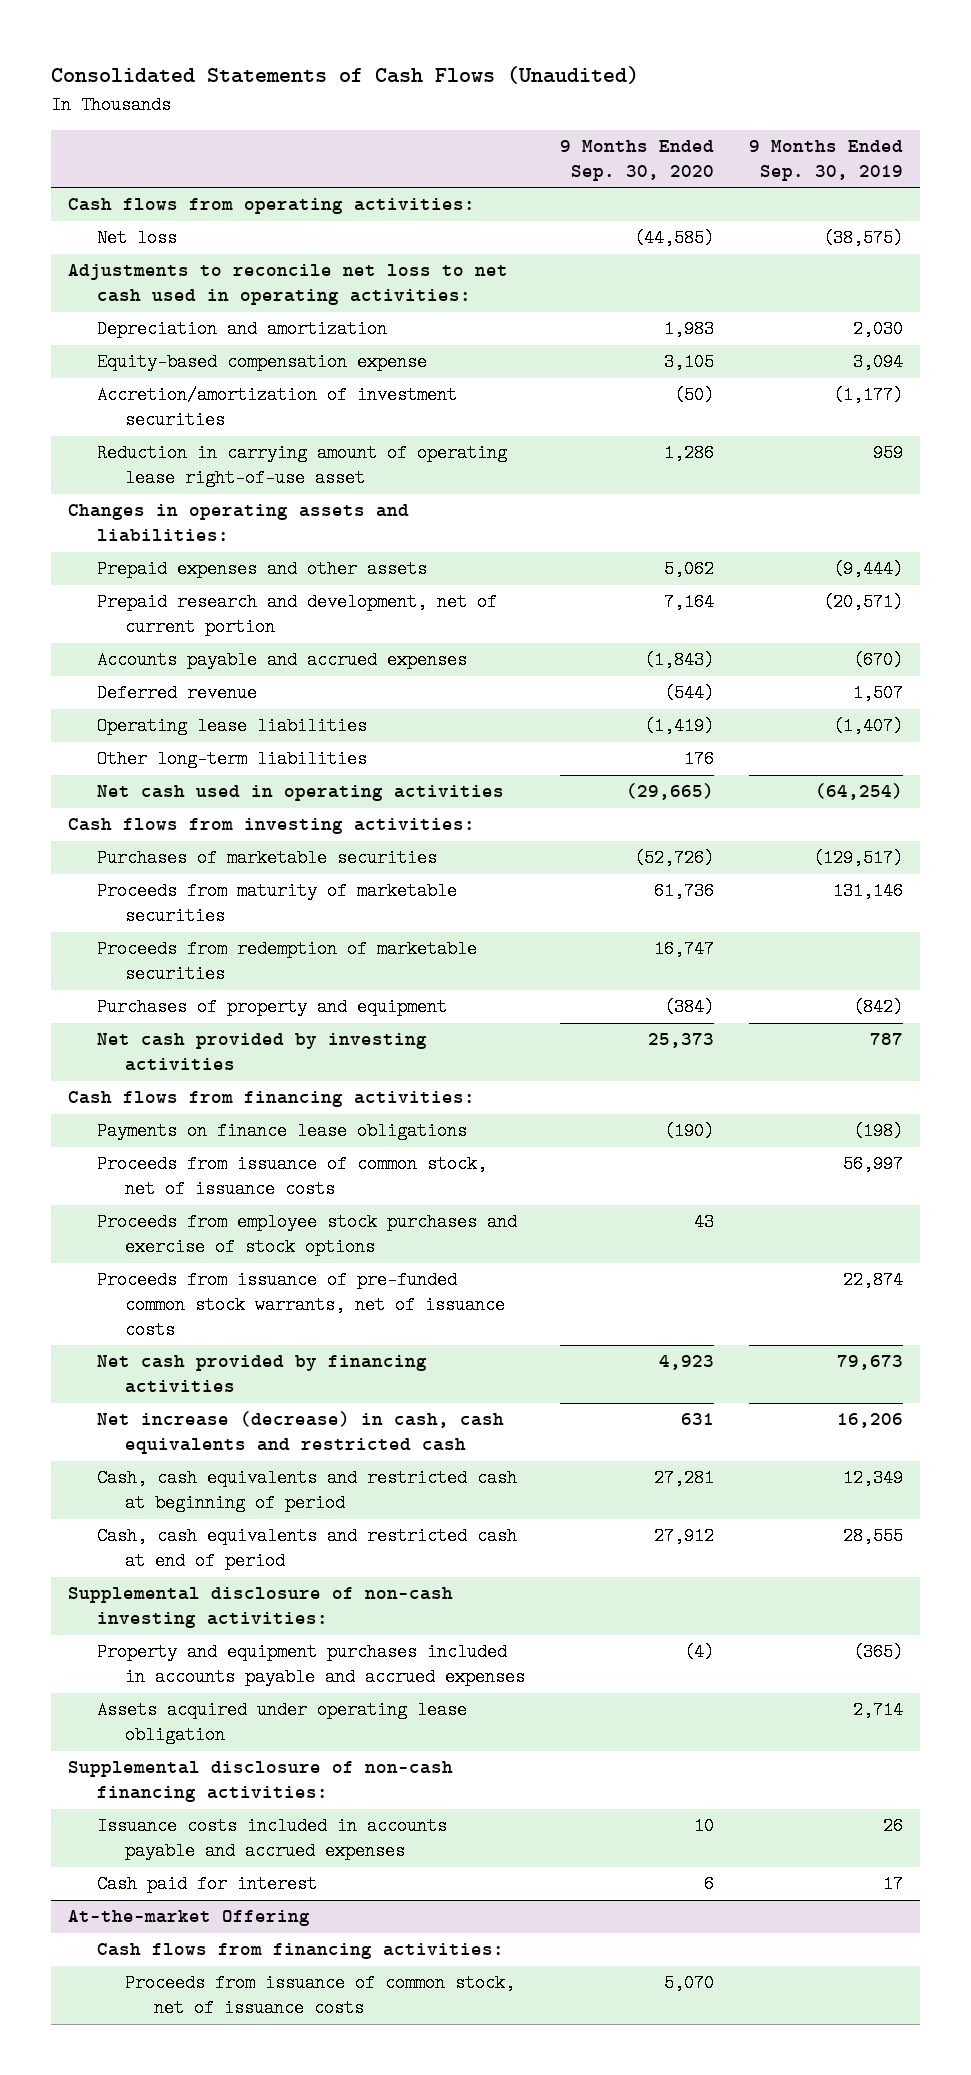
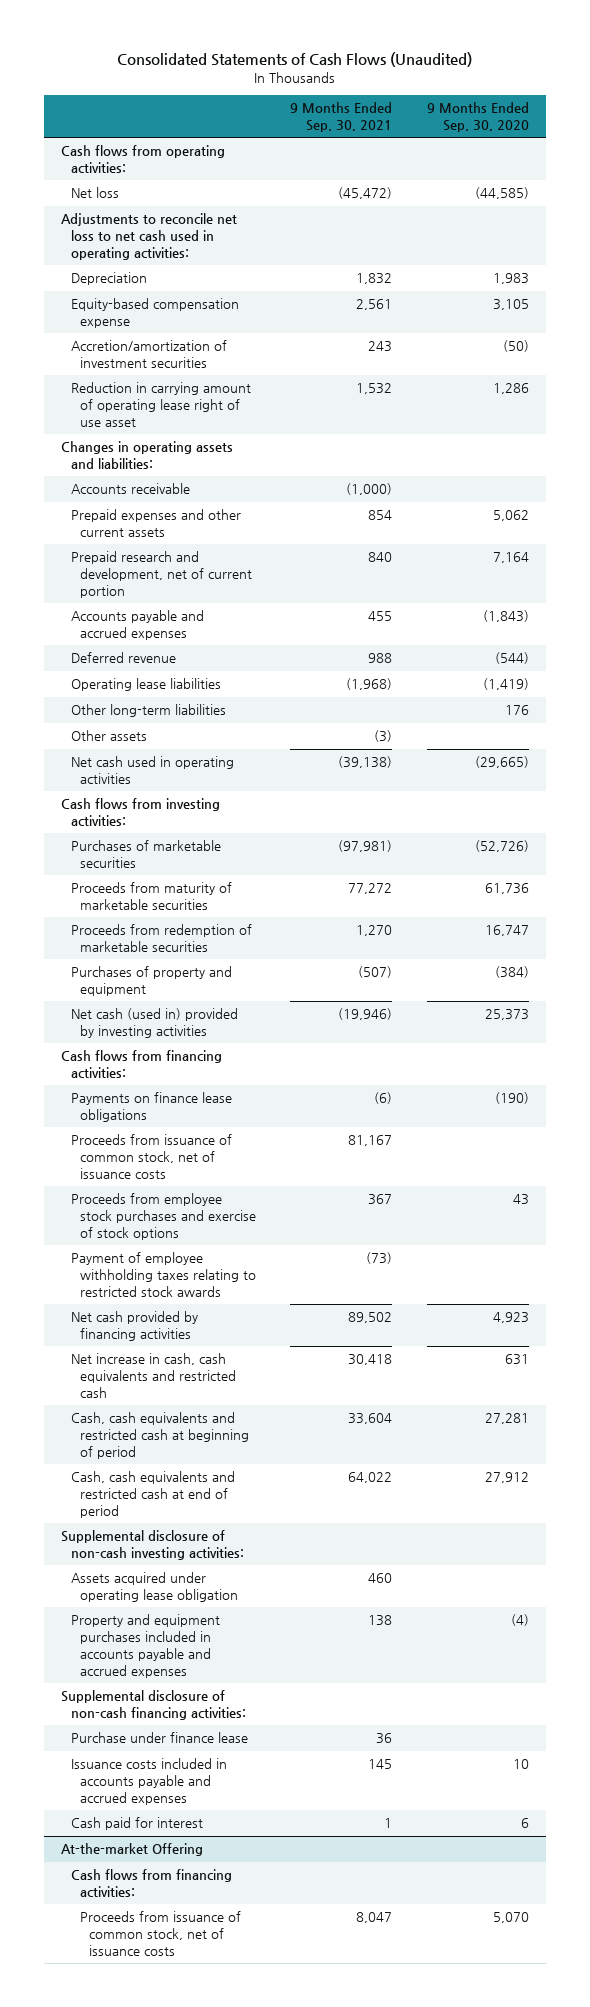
[748,140,903,182] 9 Months Ended Sep. 30, 2019 -> none
none -> [290,102,393,133] 9 Months Ended Sep. 30, 2021
[96,320,387,339] Depreciation and amortization -> [70,272,147,286] Depreciation
[96,444,507,488] Reduction in carrying amount of operating lease right-of-use asset -> [70,382,251,427] Reduction in carrying amount of operating lease right of use asset
none -> [70,483,190,495] Accounts receivable
[96,560,427,579] Prepaid expenses and other assets -> [70,509,241,538] Prepaid expenses and other current assets
none -> [70,730,147,742] Other assets
[96,1033,427,1072] Net cash provided by investing activities -> [70,1008,238,1039] Net cash (used in) provided by investing activities
[96,1271,506,1340] Proceeds from issuance of pre-funded common stock warrants, net of issuance costs -> none
none -> [70,1252,256,1297] Payment of employee withholding taxes relating to restricted stock awards
[96,1411,504,1455] Net increase (decrease) in cash, cash equivalents and restricted cash -> [70,1353,236,1398] Net increase in cash, cash equivalents and restricted cash
[96,1643,526,1687] Property and equipment purchases included in accounts payable and accrued expenses -> [70,1614,220,1678] Property and equipment purchases included in accounts payable and accrued expenses
none -> [70,1732,248,1744] Purchase under finance lease

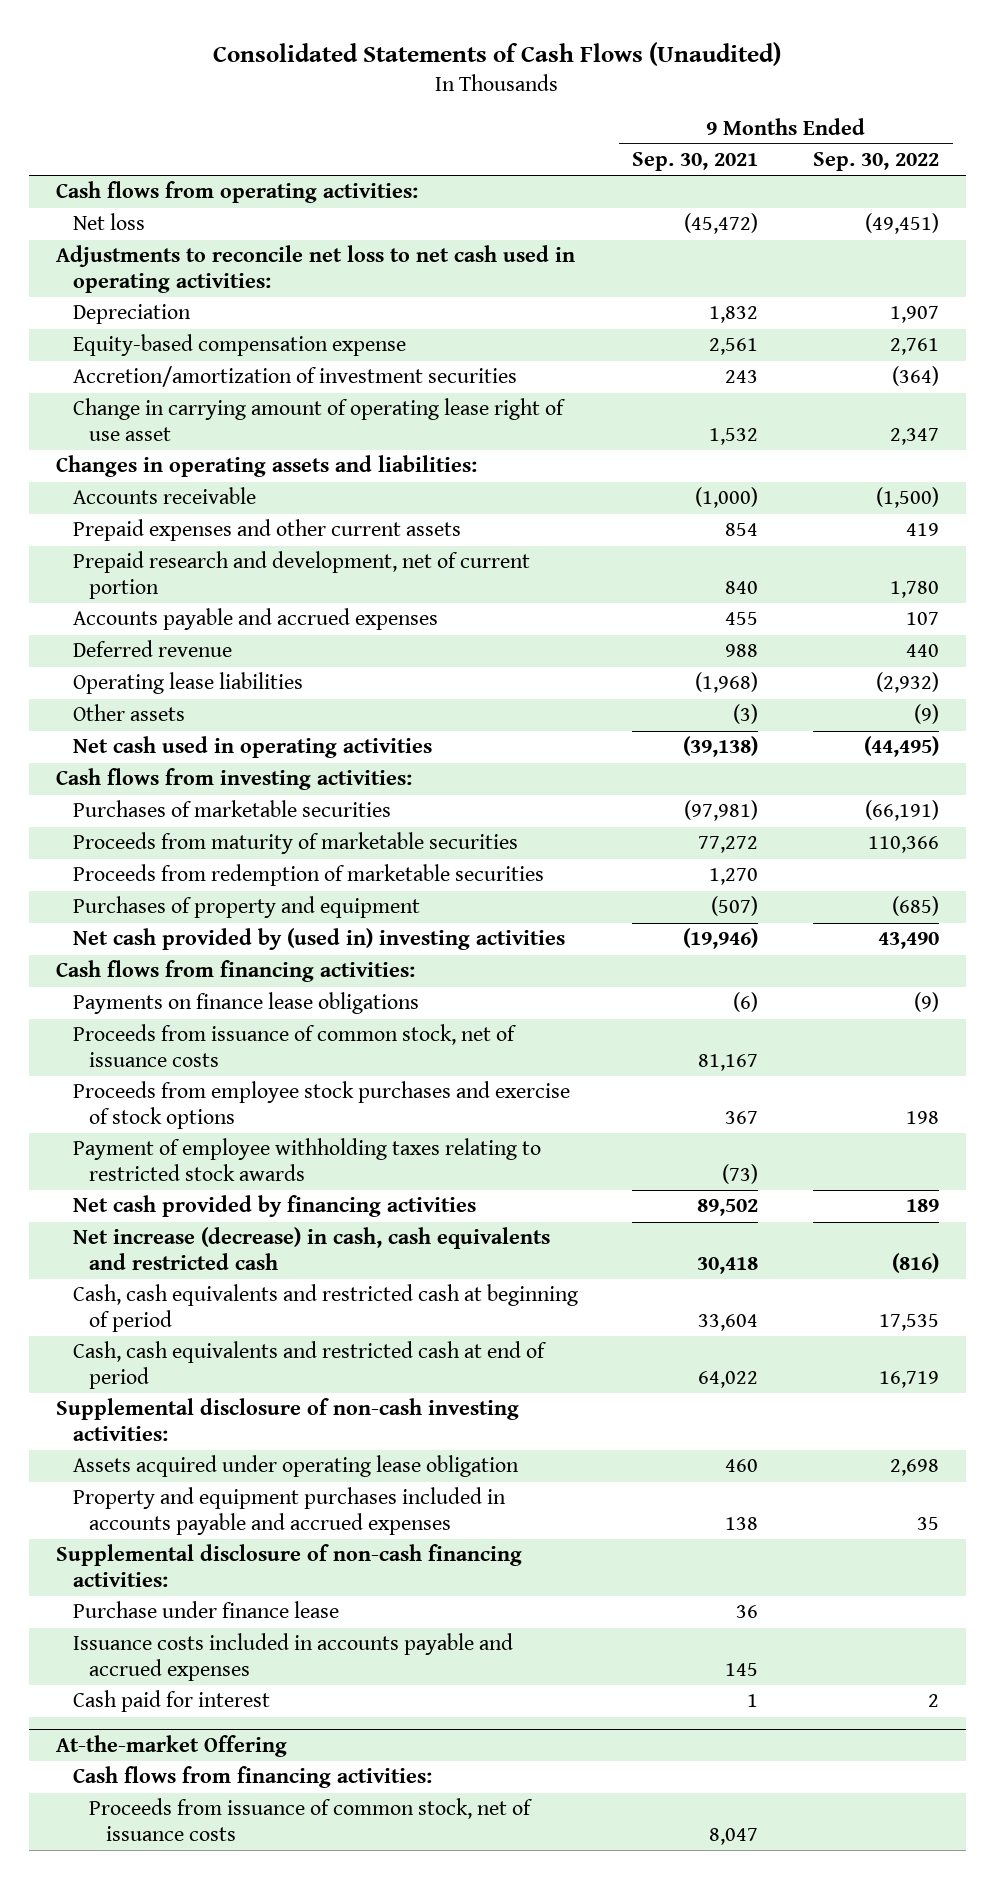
[426,102,529,133] 9 Months Ended Sep. 30, 2020 -> none
none -> [812,152,939,172] Sep. 30, 2022
[70,382,251,427] Reduction in carrying amount of operating lease right of use asset -> [72,398,566,441] Change in carrying amount of operating lease right of use asset
[70,704,226,718] Other long-term liabilities -> none
[70,1008,238,1039] Net cash (used in) provided by investing activities -> [72,928,565,951] Net cash provided by (used in) investing activities
[70,1353,236,1398] Net increase in cash, cash equivalents and restricted cash -> [72,1227,550,1270] Net increase (decrease) in cash, cash equivalents and restricted cash

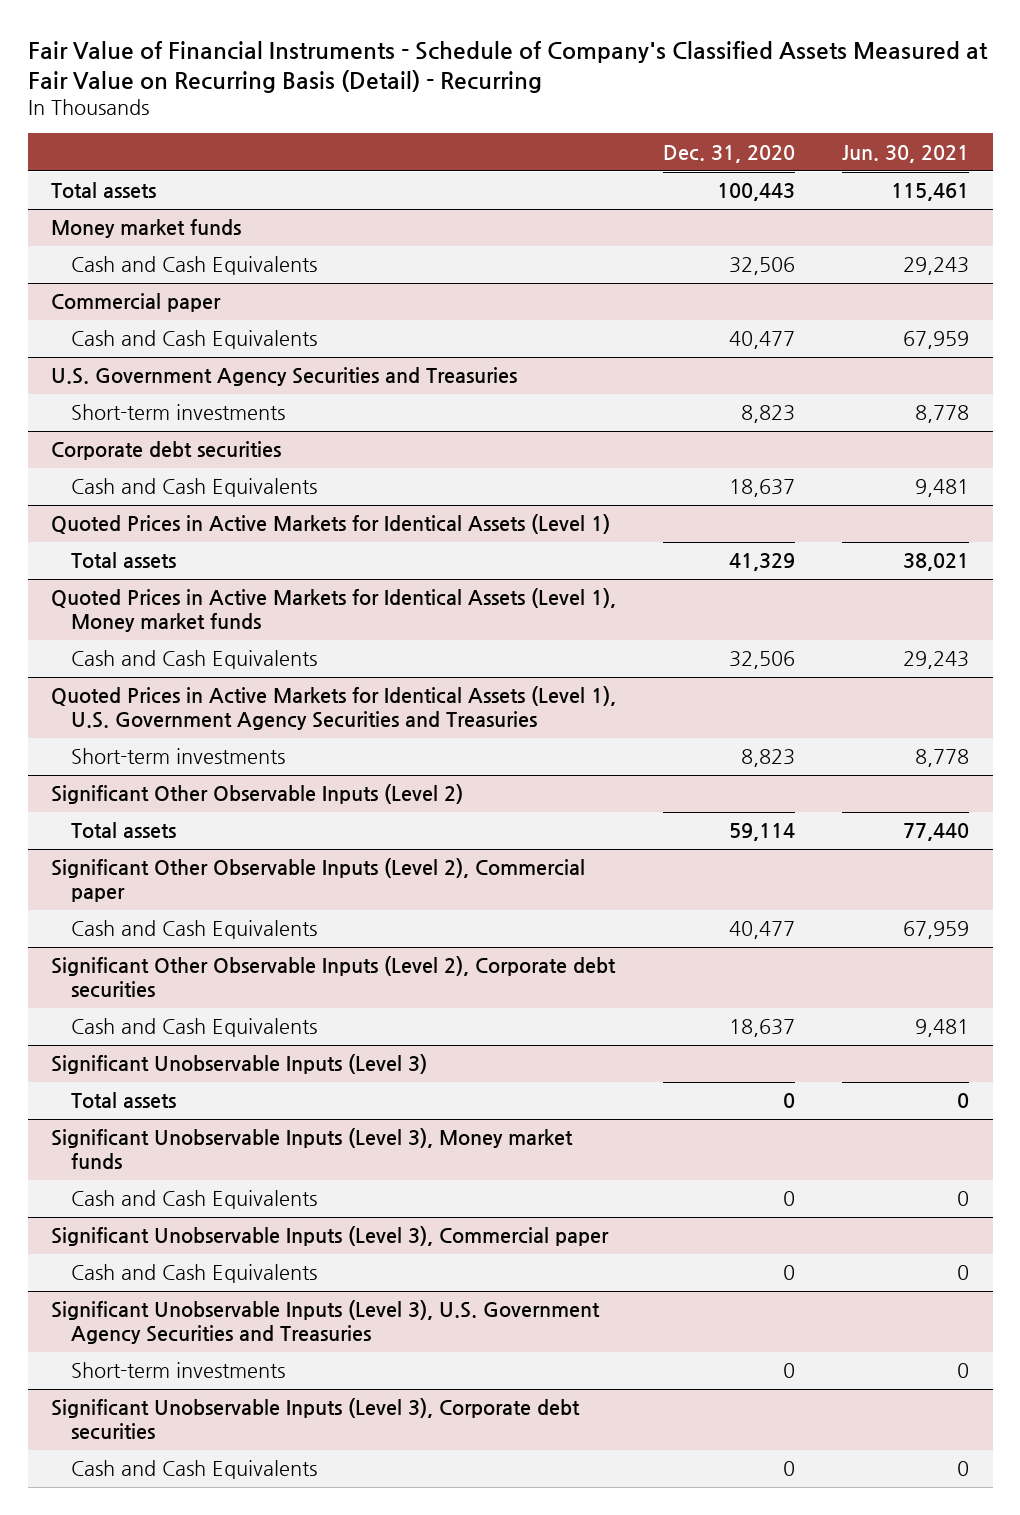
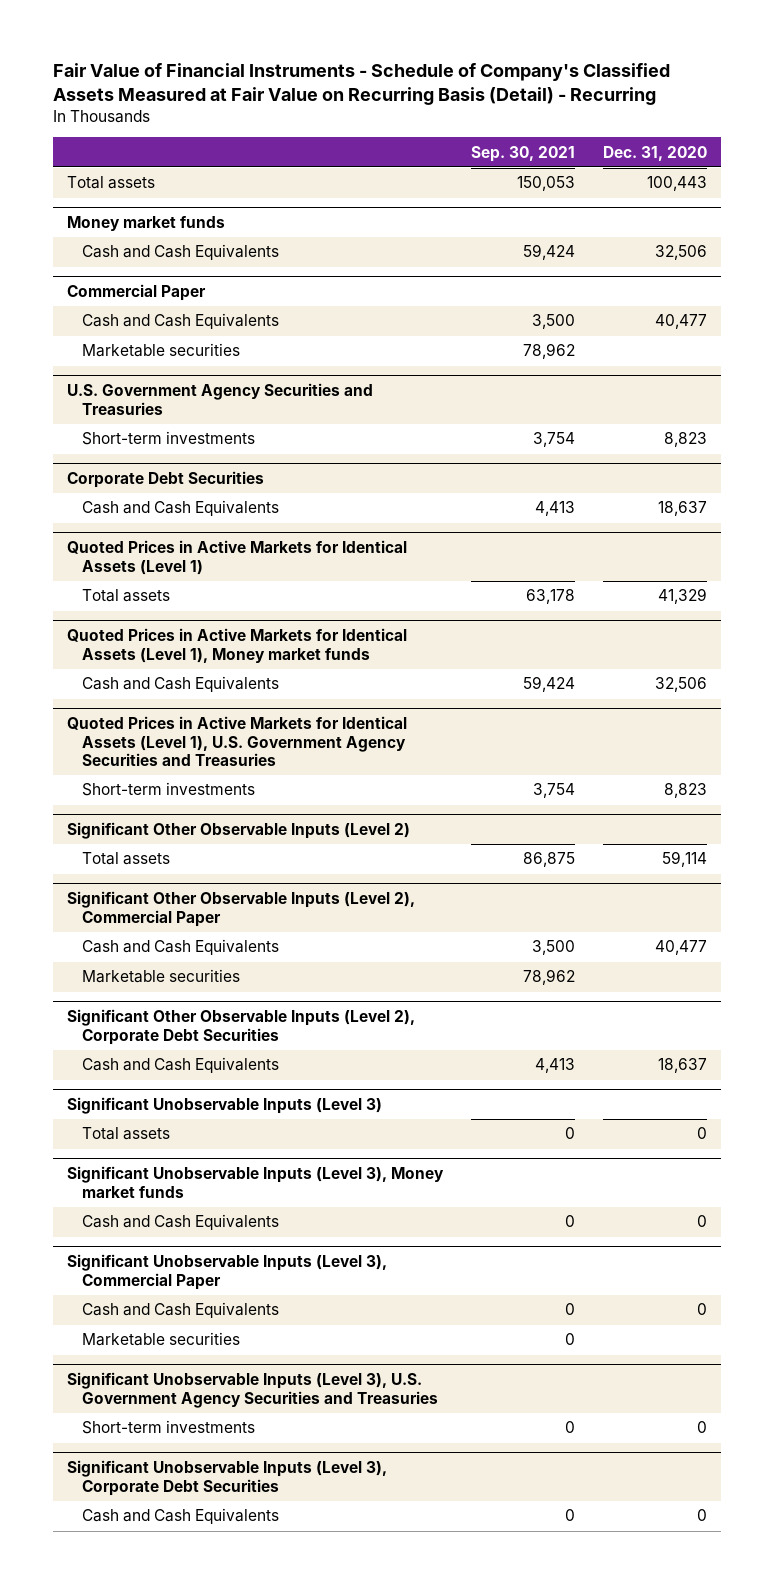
[842,144,970,163] Jun. 30, 2021 -> none
none -> [471,145,576,162] Sep. 30, 2021
[51,293,222,313] Commercial paper -> [66,283,206,301] Commercial Paper
none -> [81,343,240,358] Marketable securities
[51,441,282,461] Corporate debt securities -> [66,470,264,488] Corporate Debt Securities
[51,858,586,902] Significant Other Observable Inputs (Level 2), Commercial paper -> [66,890,415,927] Significant Other Observable Inputs (Level 2), Commercial Paper
none -> [81,969,240,984] Marketable securities
[51,956,617,998] Significant Other Observable Inputs (Level 2), Corporate debt securities -> [66,1008,415,1045] Significant Other Observable Inputs (Level 2), Corporate Debt Securities
[51,1226,610,1247] Significant Unobservable Inputs (Level 3), Commercial paper -> [66,1253,387,1290] Significant Unobservable Inputs (Level 3), Commercial Paper
none -> [81,1332,240,1347] Marketable securities
[51,1398,581,1440] Significant Unobservable Inputs (Level 3), Corporate debt securities -> [66,1459,387,1496] Significant Unobservable Inputs (Level 3), Corporate Debt Securities

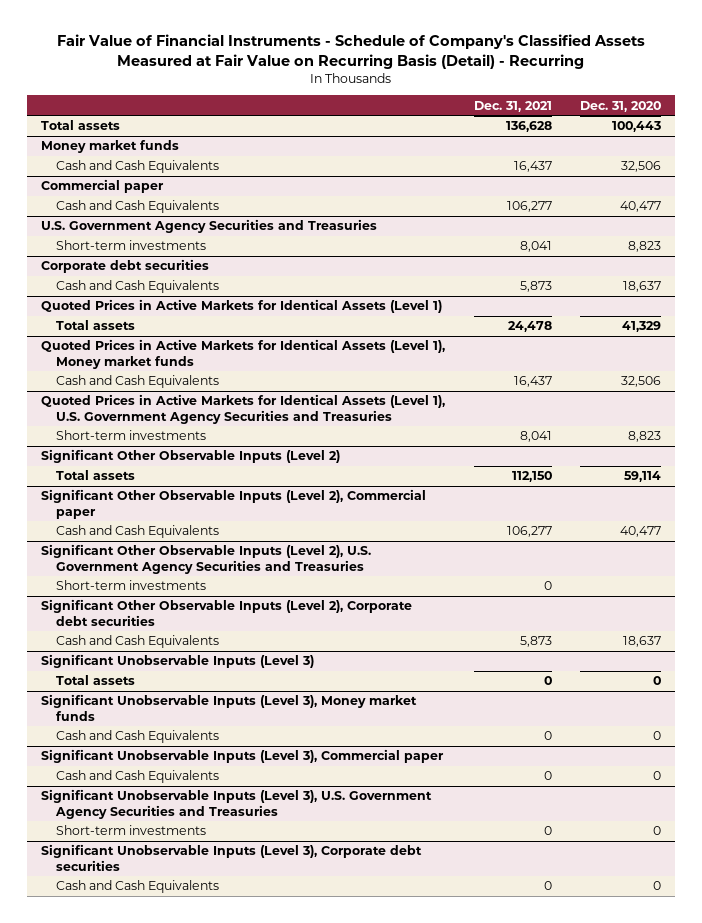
[471,145,576,162] Sep. 30, 2021 -> none
none -> [473,100,552,112] Dec. 31, 2021
[66,283,206,301] Commercial Paper -> [41,179,165,194] Commercial paper
[81,343,240,358] Marketable securities -> none
[66,470,264,488] Corporate Debt Securities -> [41,259,210,274] Corporate debt securities
[66,890,415,927] Significant Other Observable Inputs (Level 2), Commercial Paper -> [41,489,427,519] Significant Other Observable Inputs (Level 2), Commercial paper
[81,969,240,984] Marketable securities -> none
none -> [41,544,372,574] Significant Other Observable Inputs (Level 2), U.S. Government Agency Securities and Treasuries
none -> [55,580,206,591] Short-term investments
[66,1008,415,1045] Significant Other Observable Inputs (Level 2), Corporate Debt Securities -> [41,599,413,626] Significant Other Observable Inputs (Level 2), Corporate debt securities
[66,1253,387,1290] Significant Unobservable Inputs (Level 3), Commercial Paper -> [41,749,445,764] Significant Unobservable Inputs (Level 3), Commercial paper
[81,1332,240,1347] Marketable securities -> none
[66,1459,387,1496] Significant Unobservable Inputs (Level 3), Corporate Debt Securities -> [41,844,423,871] Significant Unobservable Inputs (Level 3), Corporate debt securities

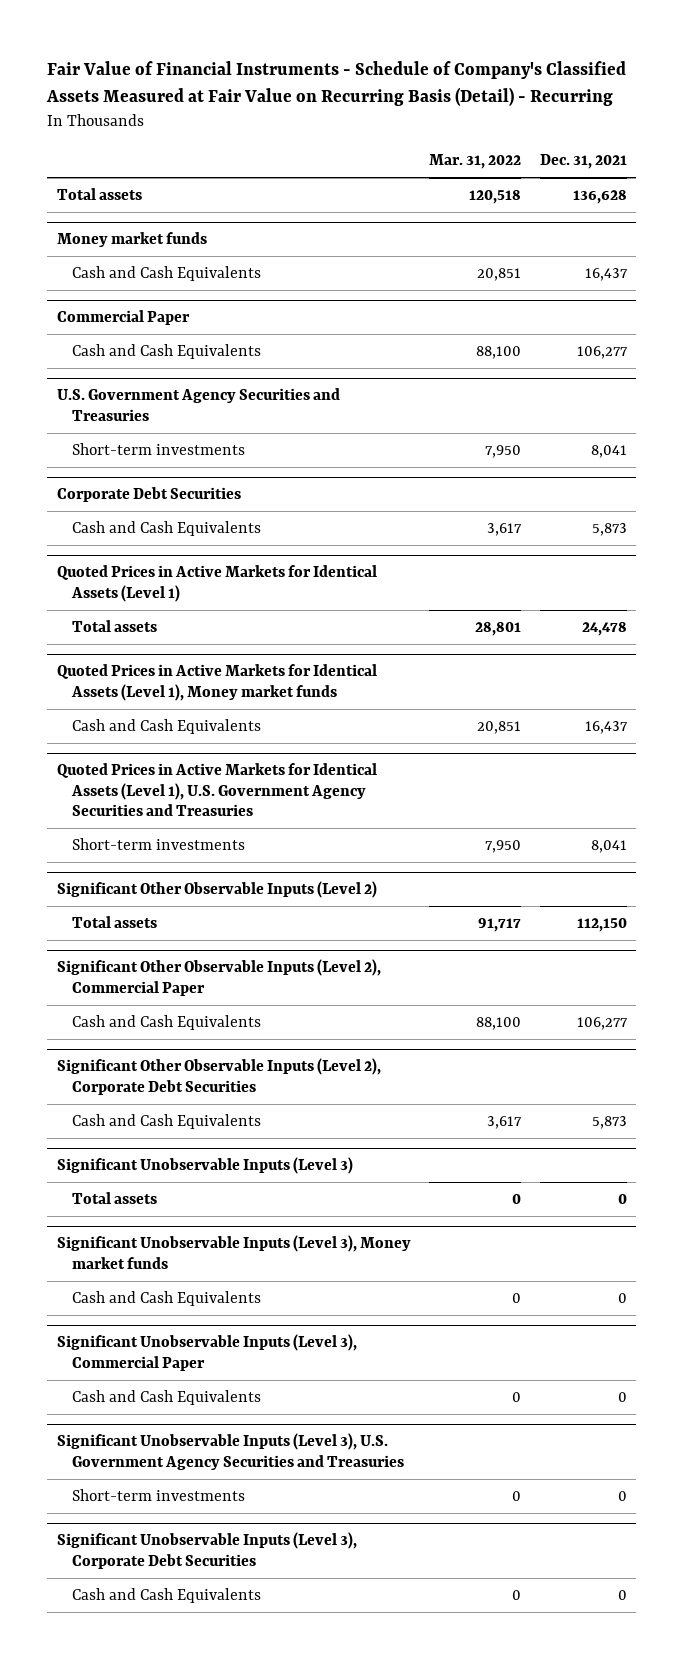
[580,100,662,112] Dec. 31, 2020 -> none
none -> [429,154,522,170] Mar. 31, 2022
[41,179,165,194] Commercial paper -> [56,310,190,326] Commercial Paper
[41,259,210,274] Corporate debt securities -> [56,487,241,503] Corporate Debt Securities
[41,489,427,519] Significant Other Observable Inputs (Level 2), Commercial paper -> [56,959,381,996] Significant Other Observable Inputs (Level 2), Commercial Paper
[41,544,372,574] Significant Other Observable Inputs (Level 2), U.S. Government Agency Securities and Treasuries -> none
[55,580,206,591] Short-term investments -> none
[41,599,413,626] Significant Other Observable Inputs (Level 2), Corporate debt securities -> [56,1058,381,1095] Significant Other Observable Inputs (Level 2), Corporate Debt Securities
[41,749,445,764] Significant Unobservable Inputs (Level 3), Commercial paper -> [56,1334,357,1371] Significant Unobservable Inputs (Level 3), Commercial Paper
[41,844,423,871] Significant Unobservable Inputs (Level 3), Corporate debt securities -> [56,1532,357,1569] Significant Unobservable Inputs (Level 3), Corporate Debt Securities

